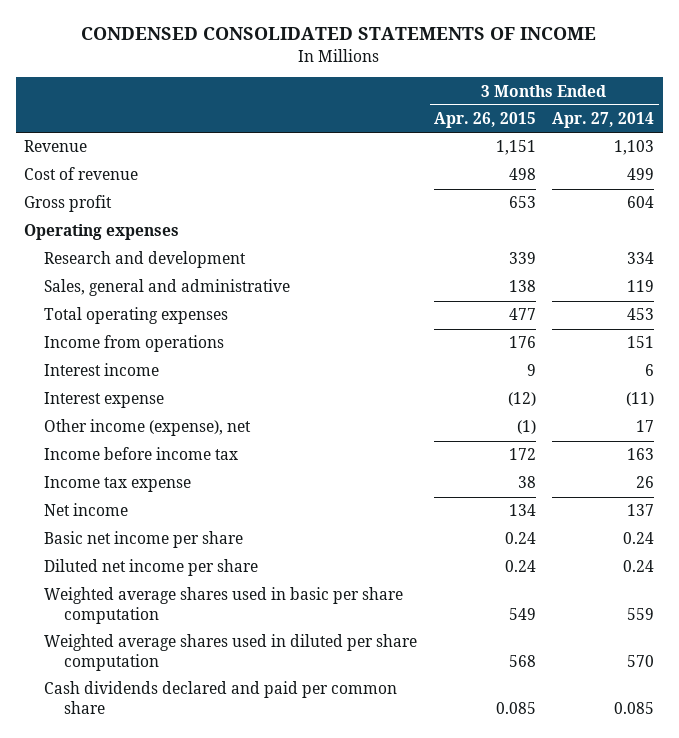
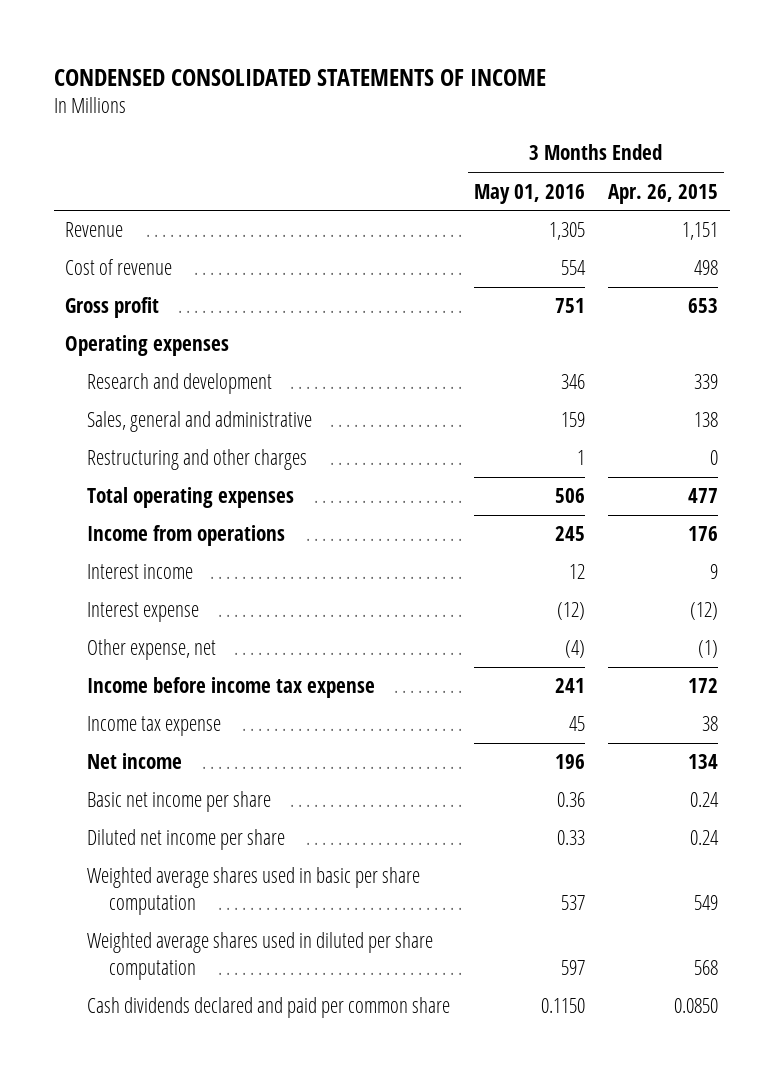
[552,112,655,129] Apr. 27, 2014 -> none
none -> [473,183,585,204] May 01, 2016
none -> [87,449,308,471] Restructuring and other charges
[44,419,252,437] Other income (expense), net -> [87,639,217,661] Other expense, net
[44,447,239,461] Income before income tax -> [87,677,376,699] Income before income tax expense
[495,702,536,715] 0.085 -> [674,998,719,1014] 0.0850

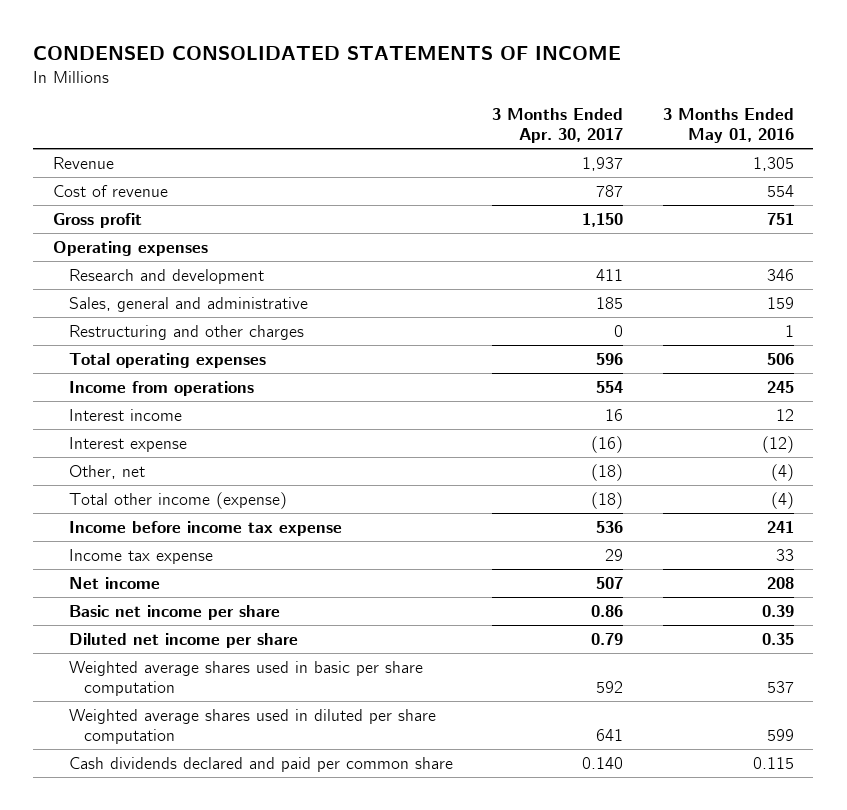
[608,183,719,204] Apr. 26, 2015 -> none
none -> [492,108,624,144] 3 Months Ended Apr. 30, 2017
[87,639,217,661] Other expense, net -> [68,464,145,479] Other, net
none -> [68,491,287,509] Total other income (expense)
[568,716,585,732] 45 -> [775,548,794,561] 33
[554,754,585,770] 196 -> [766,576,794,589] 208
[556,792,585,808] 0.36 -> [761,604,794,617] 0.39
[556,830,585,846] 0.33 -> [761,632,794,645] 0.35
[560,960,585,976] 597 -> [766,728,794,741] 599
[540,998,585,1014] 0.1150 -> [752,756,794,769] 0.115

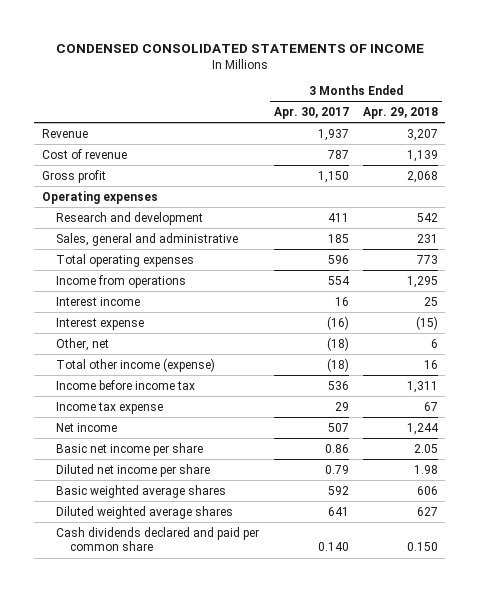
[662,108,794,144] 3 Months Ended May 01, 2016 -> none
none -> [363,107,439,120] Apr. 29, 2018
[68,324,304,340] Restructuring and other charges -> none
[68,520,342,536] Income before income tax expense -> [55,379,195,390] Income before income tax
[68,660,423,696] Weighted average shares used in basic per share computation -> [55,484,226,498] Basic weighted average shares
[68,708,436,744] Weighted average shares used in diluted per share computation -> [55,505,233,519] Diluted weighted average shares

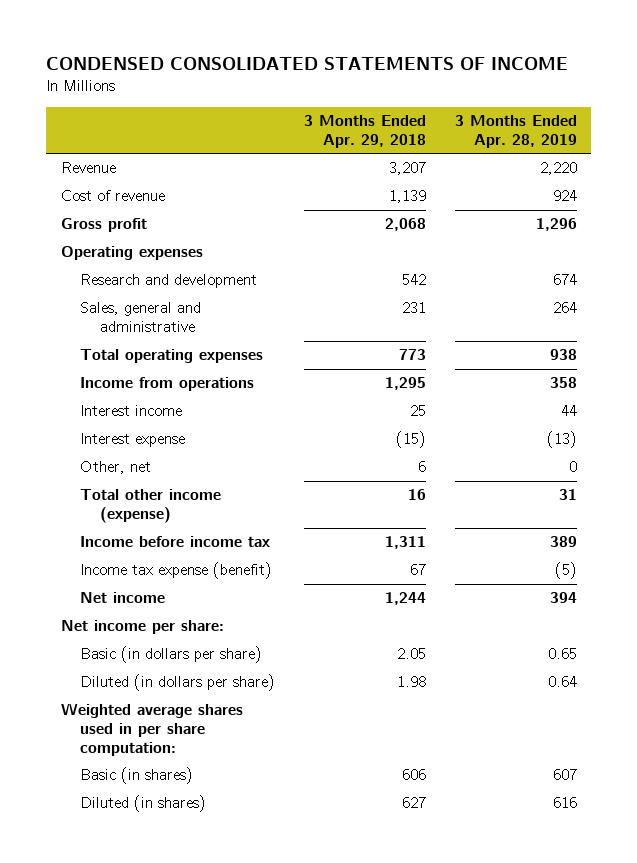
[273,107,349,120] Apr. 30, 2017 -> none
none -> [454,114,577,148] 3 Months Ended Apr. 28, 2019
[55,401,163,414] Income tax expense -> [80,562,273,580] Income tax expense (benefit)
[55,526,259,552] Cash dividends declared and paid per common share -> none
none -> [60,620,224,635] Net income per share:
[55,442,203,456] Basic net income per share -> [80,646,263,664] Basic (in dollars per share)
[55,463,210,477] Diluted net income per share -> [80,674,276,692] Diluted (in dollars per share)
none -> [60,703,243,756] Weighted average shares used in per share computation:
[55,484,226,498] Basic weighted average shares -> [80,767,194,785] Basic (in shares)
[55,505,233,519] Diluted weighted average shares -> [80,795,207,813] Diluted (in shares)

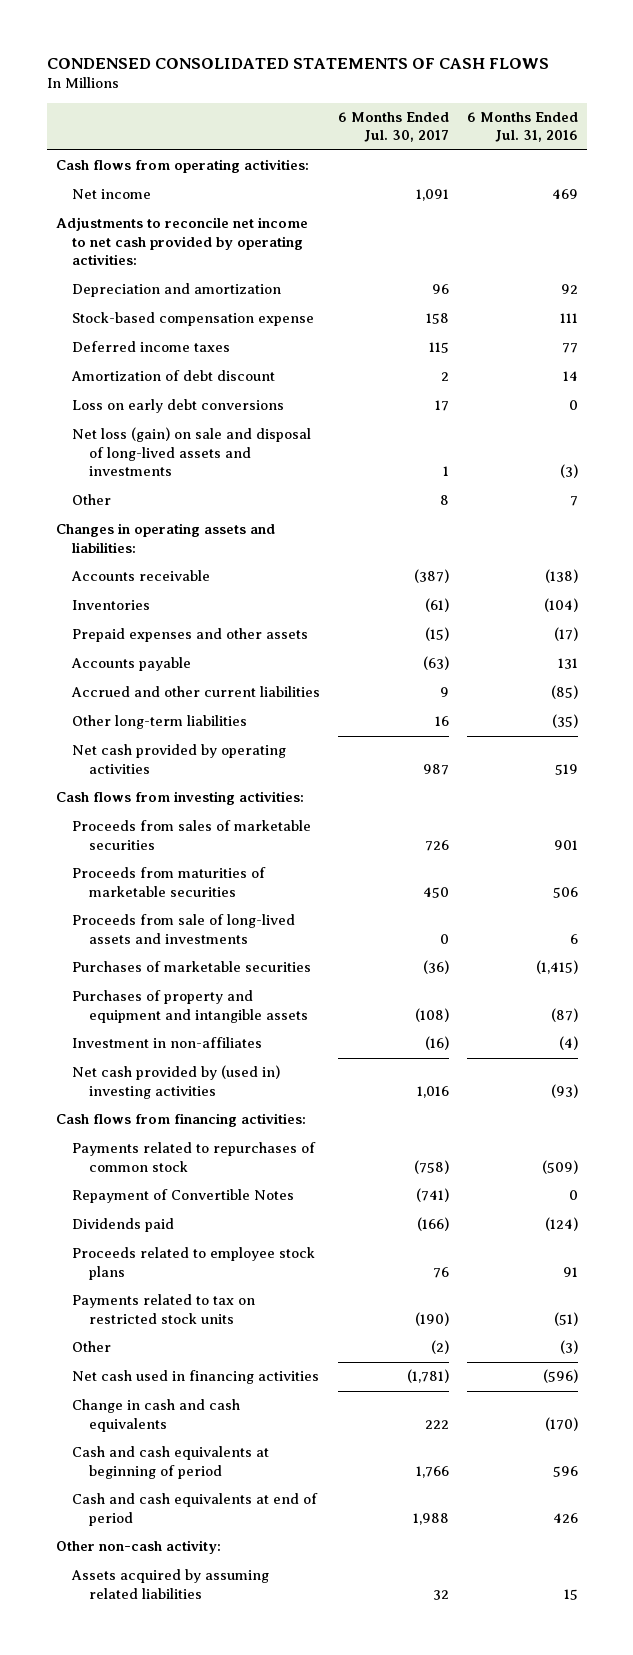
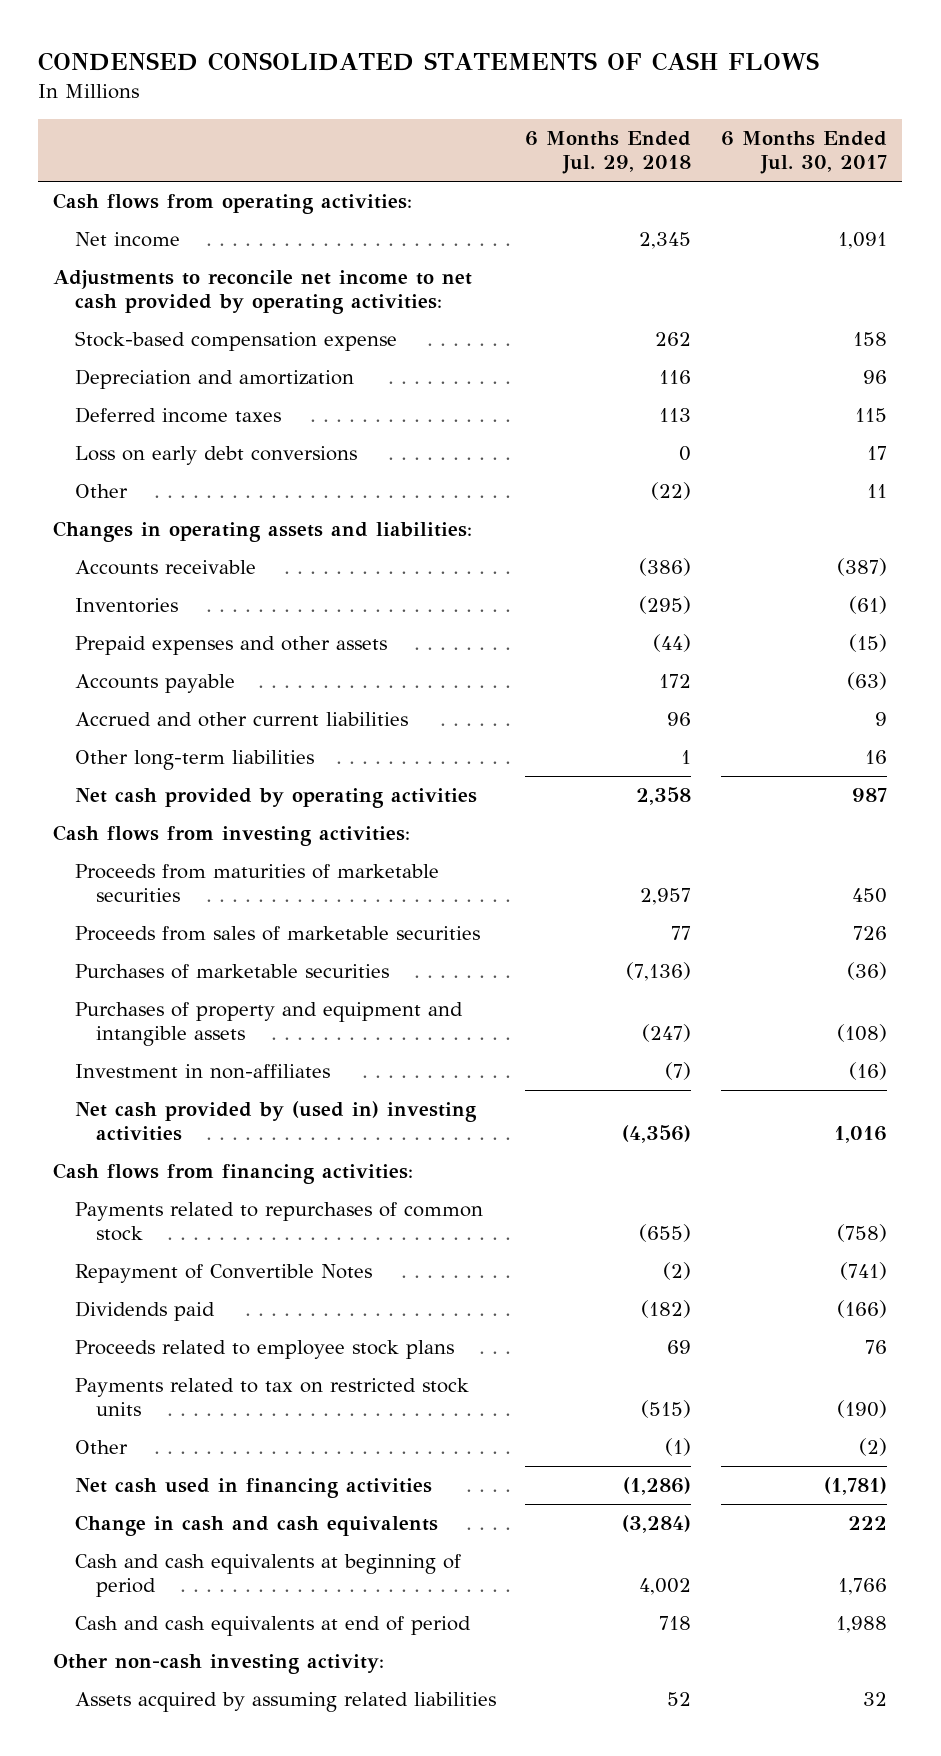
[466,112,578,143] 6 Months Ended Jul. 31, 2016 -> none
none -> [525,131,692,175] 6 Months Ended Jul. 29, 2018
[72,283,282,298] Depreciation and amortization -> [74,369,354,390] Depreciation and amortization
[71,370,276,382] Amortization of debt discount -> none
[72,427,312,477] Net loss (gain) on sale and disposal of long-lived assets and investments -> none
[440,495,450,506] 8 -> [867,484,888,499] 11
[72,914,296,944] Proceeds from sale of long-lived assets and investments -> none
[72,820,312,850] Proceeds from sales of marketable securities -> [74,926,480,942] Proceeds from sales of marketable securities
[55,1540,221,1555] Other non-cash activity: -> [53,1654,385,1675] Other non-cash investing activity:

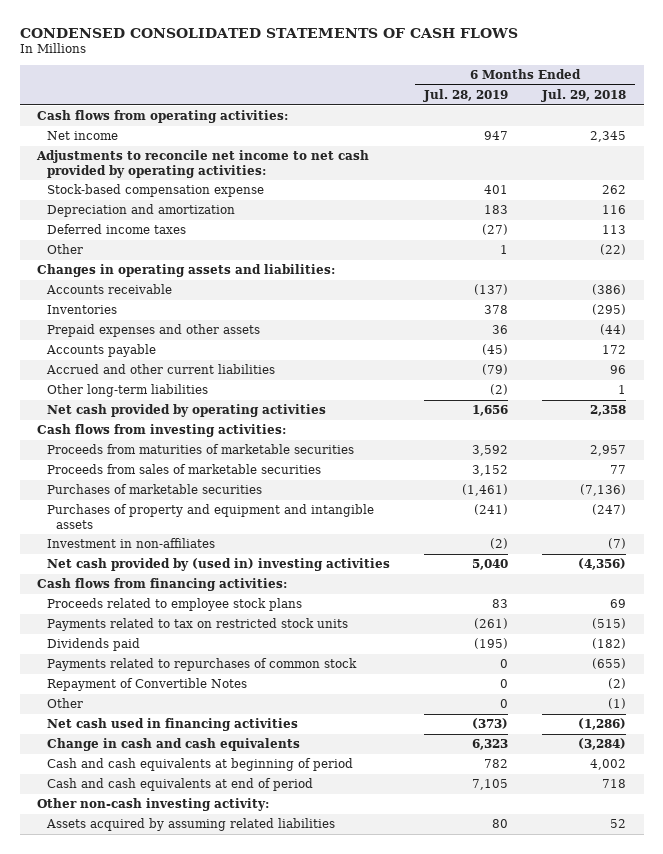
[721,131,888,175] 6 Months Ended Jul. 30, 2017 -> none
none -> [423,89,509,103] Jul. 28, 2019
[74,446,357,466] Loss on early debt conversions -> none
[74,1301,215,1322] Dividends paid -> [46,638,140,652] Dividends paid
[74,1202,483,1242] Payments related to repurchases of common stock -> [46,658,357,672] Payments related to repurchases of common stock
[74,1264,372,1284] Repayment of Convertible Notes -> [46,678,247,692] Repayment of Convertible Notes

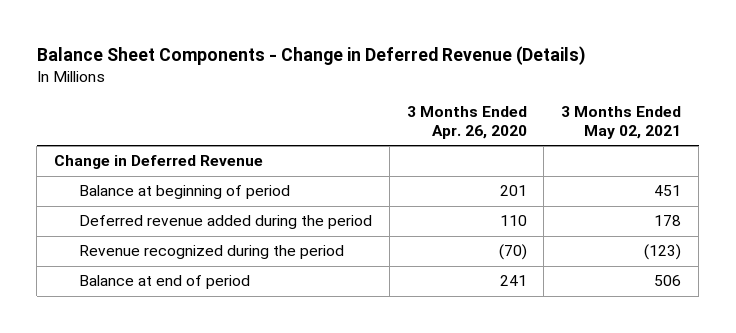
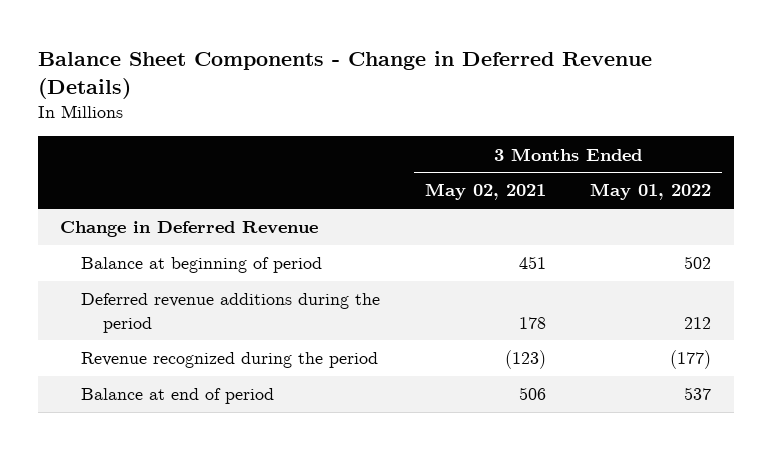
[406,106,527,139] 3 Months Ended Apr. 26, 2020 -> none
none -> [590,183,712,201] May 01, 2022
[78,215,372,230] Deferred revenue added during the period -> [81,293,381,333] Deferred revenue additions during the period

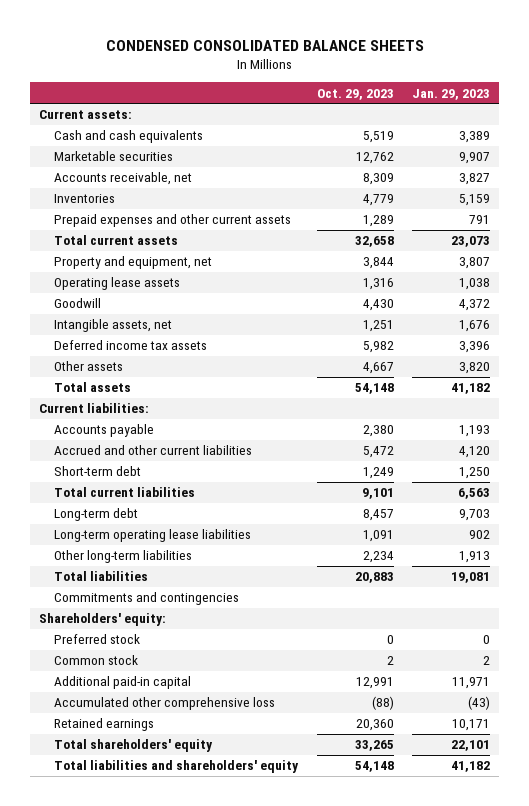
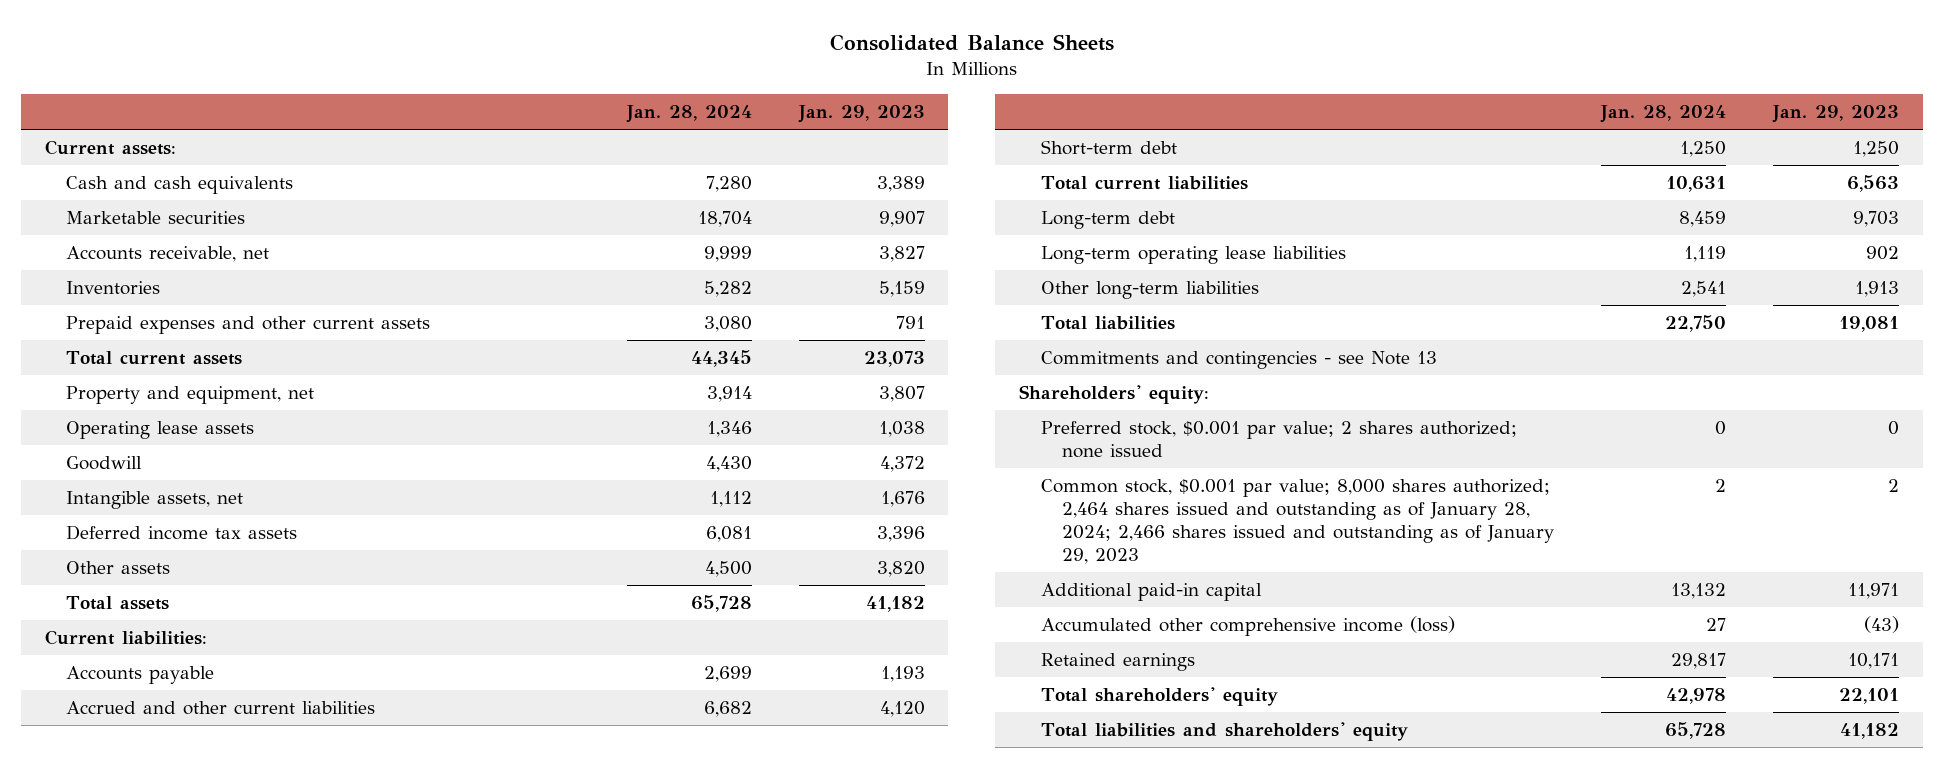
[105,39,424,51] CONDENSED CONSOLIDATED BALANCE SHEETS -> [829,34,1114,52] Consolidated Balance Sheets
[316,88,394,100] Oct. 29, 2023 -> none
none -> [625,105,752,124] Jan. 28, 2024
[54,592,240,606] Commitments and contingencies -> [1040,350,1437,369] Commitments and contingencies - see Note 13
[54,634,141,645] Preferred stock -> [1040,420,1517,459] Preferred stock, $0.001 par value; 2 shares authorized; none issued
[54,655,139,666] Common stock -> [1040,478,1555,565] Common stock, $0.001 par value; 8,000 shares authorized; 2,464 shares issued and outstanding as of January 28, 2024; 2,466 shares issued and outstanding as of January 29, 2023
[54,697,276,711] Accumulated other comprehensive loss -> [1040,615,1455,636] Accumulated other comprehensive income (loss)

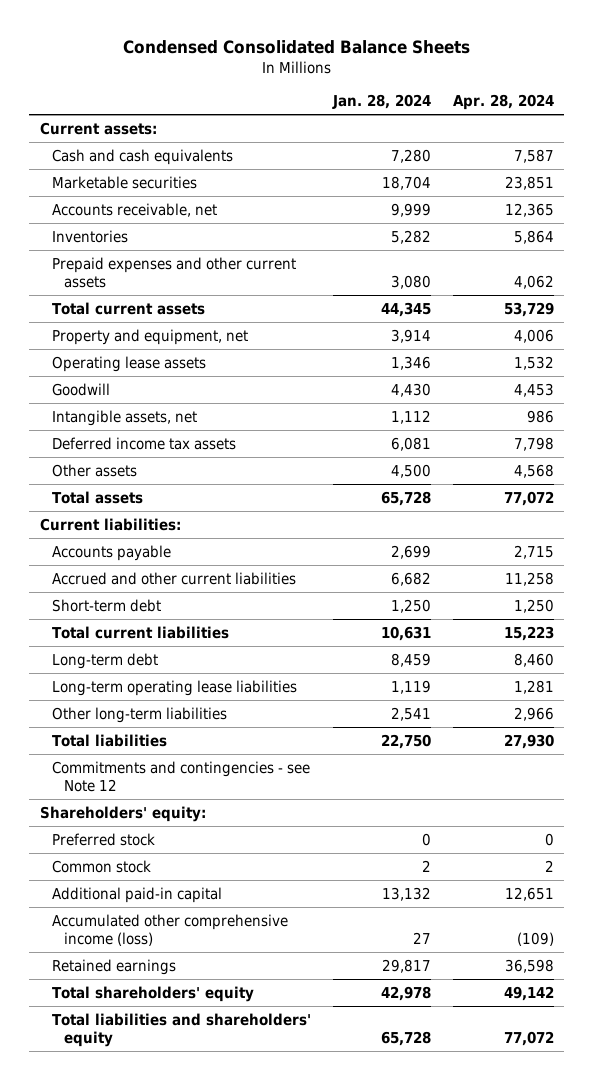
[829,34,1114,52] Consolidated Balance Sheets -> [122,39,470,54] Condensed Consolidated Balance Sheets
[797,105,925,124] Jan. 29, 2023 -> none
none -> [452,94,554,111] Apr. 28, 2024
[1040,350,1437,369] Commitments and contingencies - see Note 13 -> [52,760,311,793] Commitments and contingencies - see Note 12
[1040,420,1517,459] Preferred stock, $0.001 par value; 2 shares authorized; none issued -> [52,832,156,846] Preferred stock
[1040,478,1555,565] Common stock, $0.001 par value; 8,000 shares authorized; 2,464 shares issued and outstanding as of January 28, 2024; 2,466 shares issued and outstanding as of January 29, 2023 -> [52,859,152,873] Common stock

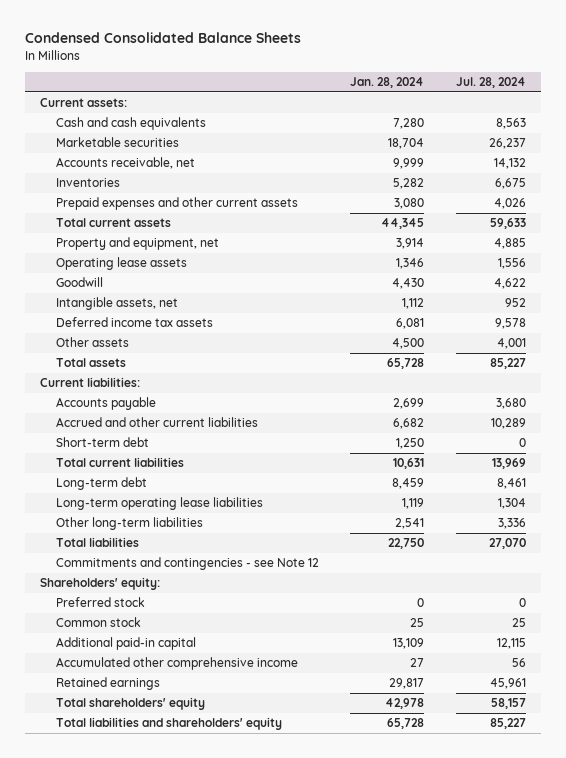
[452,94,554,111] Apr. 28, 2024 -> none
none -> [455,77,526,89] Jul. 28, 2024
[421,859,431,872] 2 -> [410,618,425,628] 25
[381,886,431,901] 13,132 -> [393,638,425,650] 13,109
[52,913,289,947] Accumulated other comprehensive income (loss) -> [55,657,298,671] Accumulated other comprehensive income

